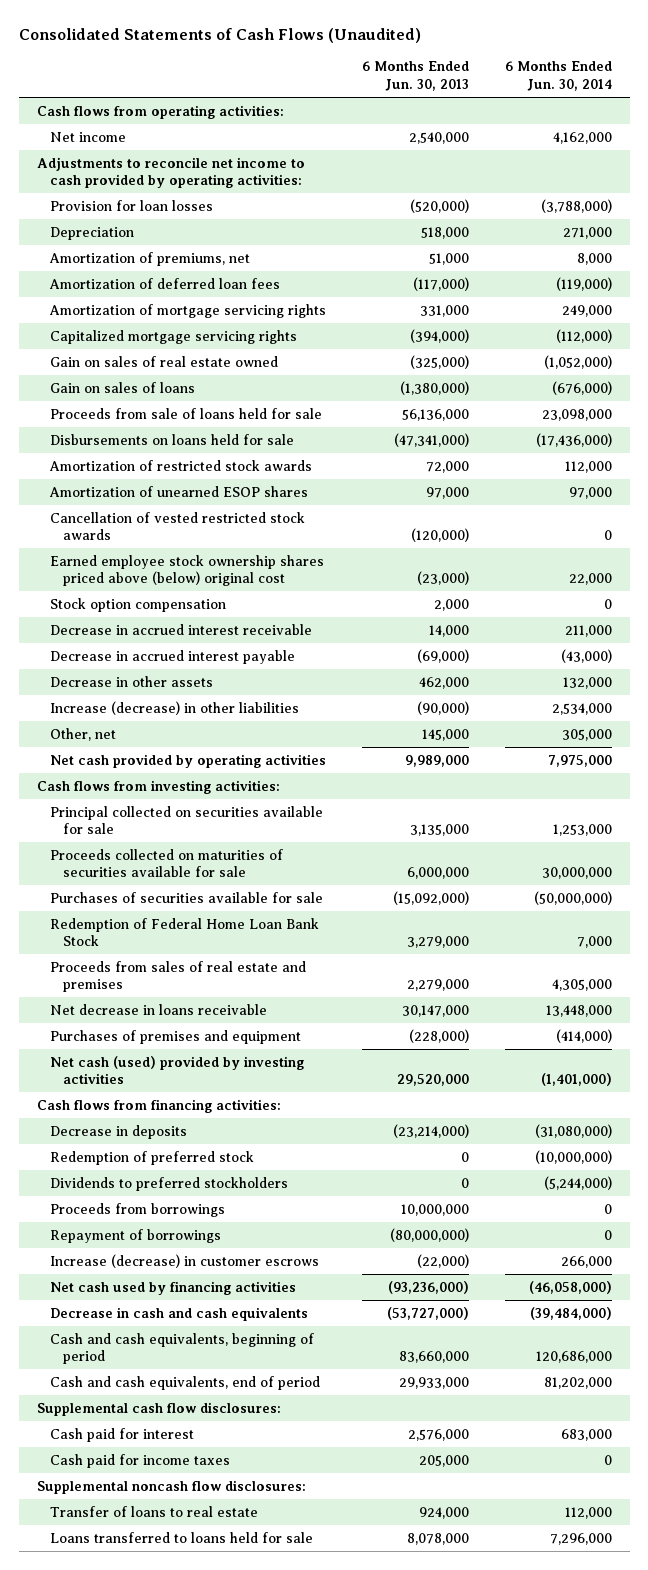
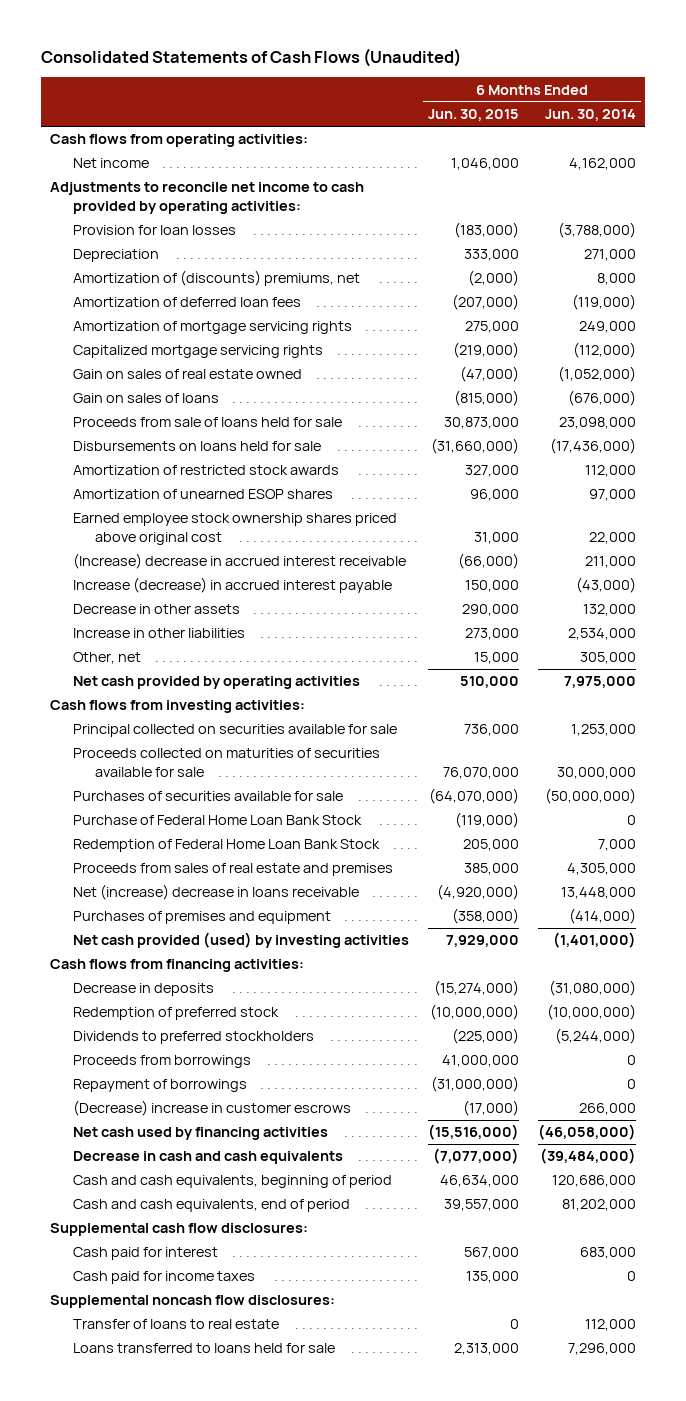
[361,61,469,92] 6 Months Ended Jun. 30, 2013 -> none
none -> [427,109,519,122] Jun. 30, 2015
[48,251,250,266] Amortization of premiums, net -> [72,270,360,287] Amortization of (discounts) premiums, net
[49,511,305,541] Cancellation of vested restricted stock awards -> none
[49,597,226,612] Stock option compensation -> none
[49,554,324,587] Earned employee stock ownership shares priced above (below) original cost -> [72,513,397,545] Earned employee stock ownership shares priced above original cost
[49,623,312,635] Decrease in accrued interest receivable -> [72,553,406,570] (Increase) decrease in accrued interest receivable
[49,649,295,664] Decrease in accrued interest payable -> [72,577,392,594] Increase (decrease) in accrued interest payable
[49,700,299,715] Increase (decrease) in other liabilities -> [72,628,245,639] Increase in other liabilities
none -> [72,815,362,826] Purchase of Federal Home Loan Bank Stock
[49,1003,267,1015] Net decrease in loans receivable -> [72,884,359,901] Net (increase) decrease in loans receivable
[49,1055,304,1085] Net cash (used) provided by investing activities -> [72,932,409,949] Net cash provided (used) by investing activities
[49,1253,319,1268] Increase (decrease) in customer escrows -> [72,1100,351,1117] (Decrease) increase in customer escrows

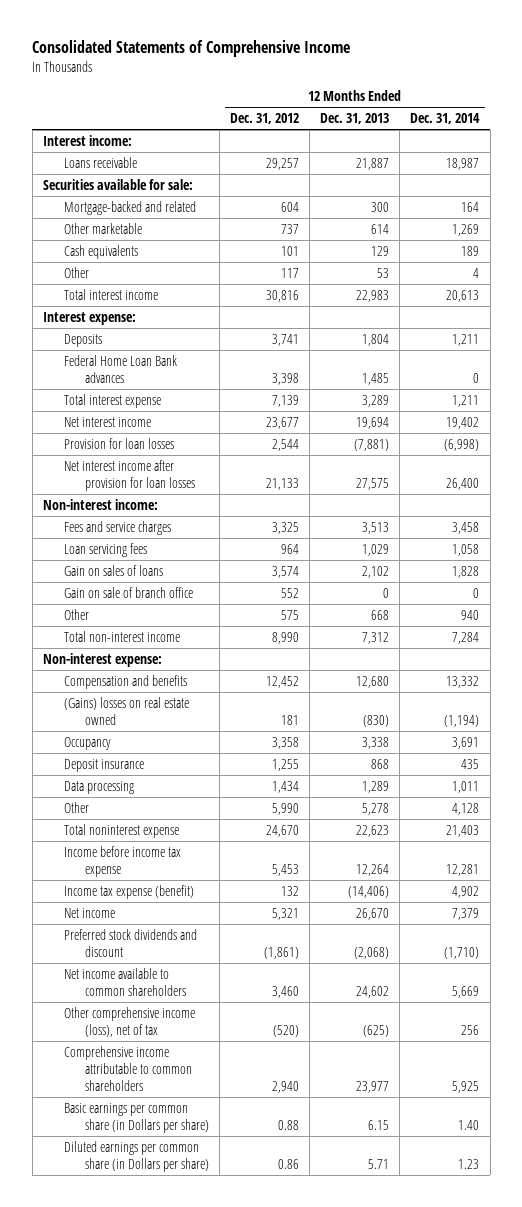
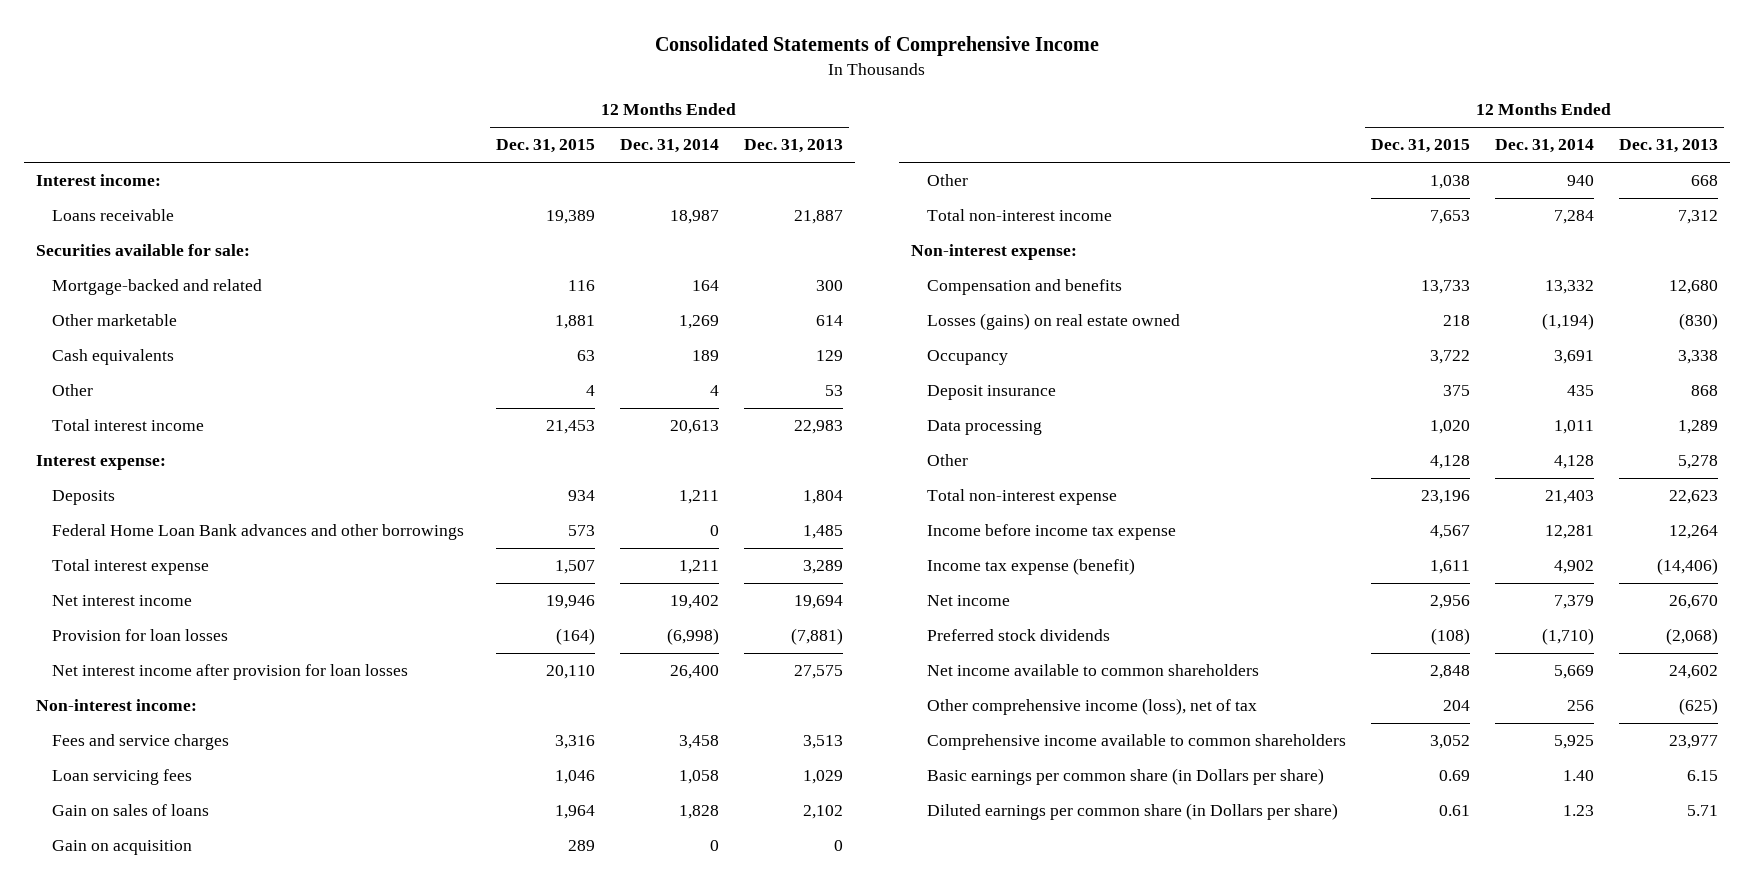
[230,113,300,125] Dec. 31, 2012 -> none
none -> [495,139,595,154] Dec. 31, 2015
[63,354,177,383] Federal Home Loan Bank advances -> [51,524,464,541] Federal Home Loan Bank advances and other borrowings
[63,586,193,598] Gain on sale of branch office -> none
none -> [51,840,192,856] Gain on acquisition
[63,696,189,725] (Gains) losses on real estate owned -> [926,313,1180,331] Losses (gains) on real estate owned
[63,823,179,838] Total noninterest expense -> [926,489,1117,506] Total non-interest expense
[63,928,197,957] Preferred stock dividends and discount -> [926,629,1110,642] Preferred stock dividends
[63,1045,193,1091] Comprehensive income attributable to common shareholders -> [926,734,1346,751] Comprehensive income available to common shareholders

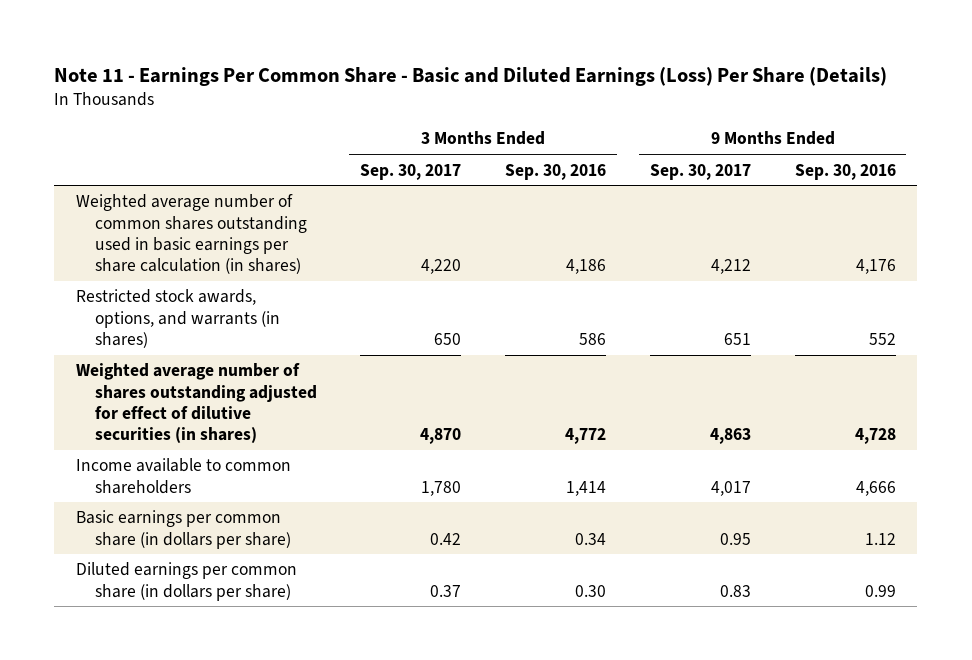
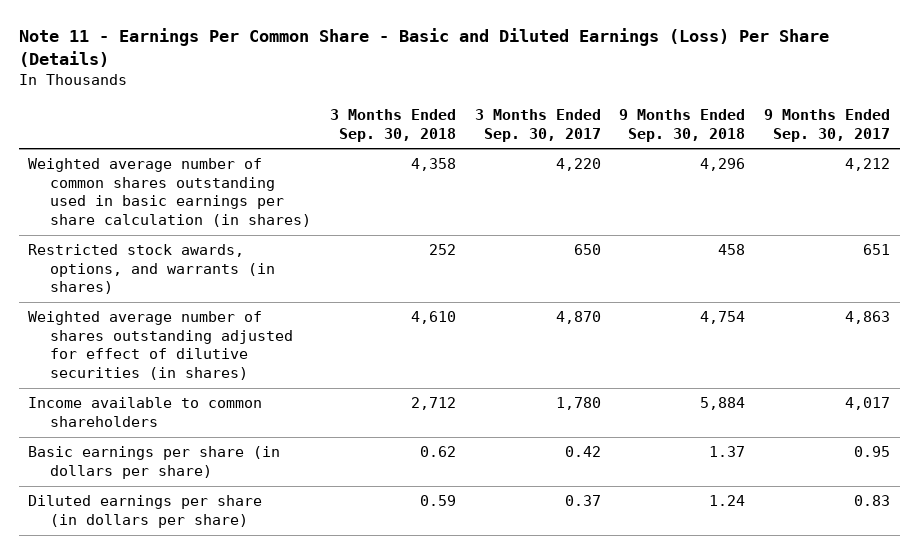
[505,163,607,180] Sep. 30, 2016 -> none
[794,163,896,180] Sep. 30, 2016 -> none
none -> [329,109,456,142] 3 Months Ended Sep. 30, 2018
none -> [619,109,746,142] 9 Months Ended Sep. 30, 2018
[76,510,291,549] Basic earnings per common share (in dollars per share) -> [28,446,281,479] Basic earnings per share (in dollars per share)
[76,562,298,601] Diluted earnings per common share (in dollars per share) -> [28,495,263,528] Diluted earnings per share (in dollars per share)

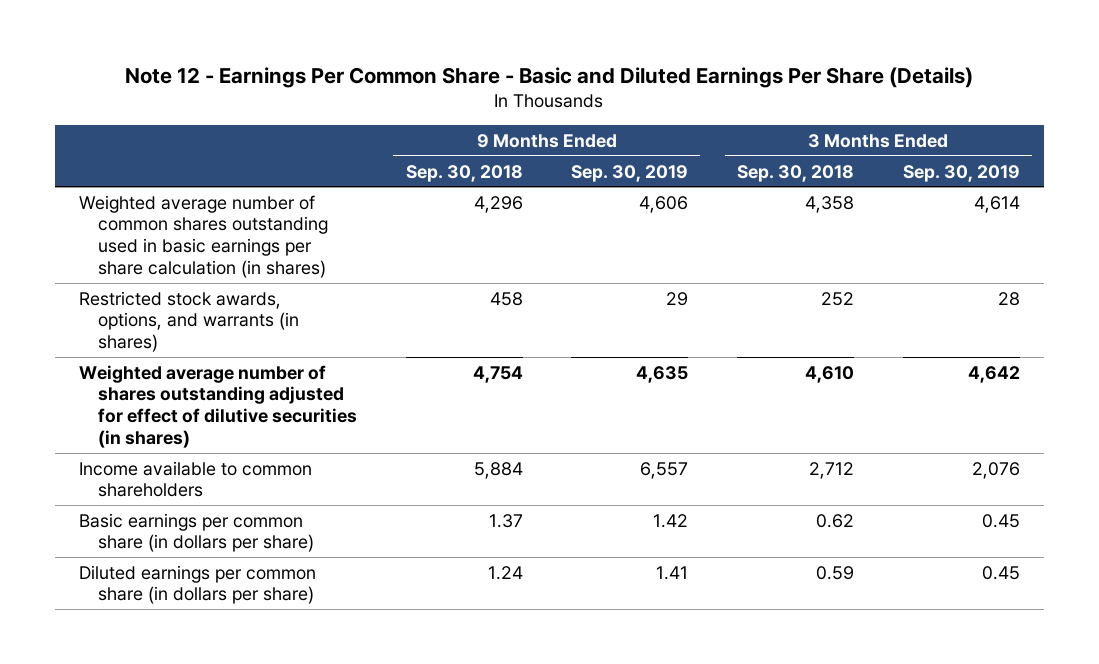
[18,27,829,67] Note 11 - Earnings Per Common Share - Basic and Diluted Earnings (Loss) Per Share (Details) -> [125,66,974,88] Note 12 - Earnings Per Common Share - Basic and Diluted Earnings Per Share (Details)
[474,109,601,142] 3 Months Ended Sep. 30, 2017 -> none
[764,109,891,142] 9 Months Ended Sep. 30, 2017 -> none
none -> [571,164,689,182] Sep. 30, 2019
none -> [902,164,1020,182] Sep. 30, 2019
[28,446,281,479] Basic earnings per share (in dollars per share) -> [79,512,314,553] Basic earnings per common share (in dollars per share)
[28,495,263,528] Diluted earnings per share (in dollars per share) -> [79,564,317,605] Diluted earnings per common share (in dollars per share)

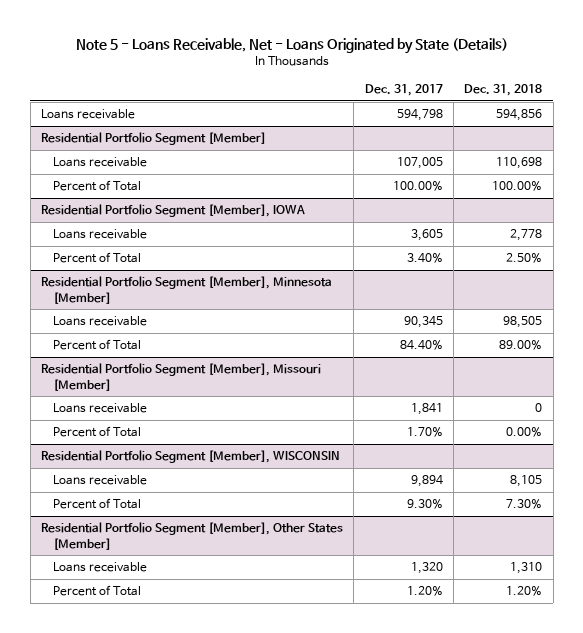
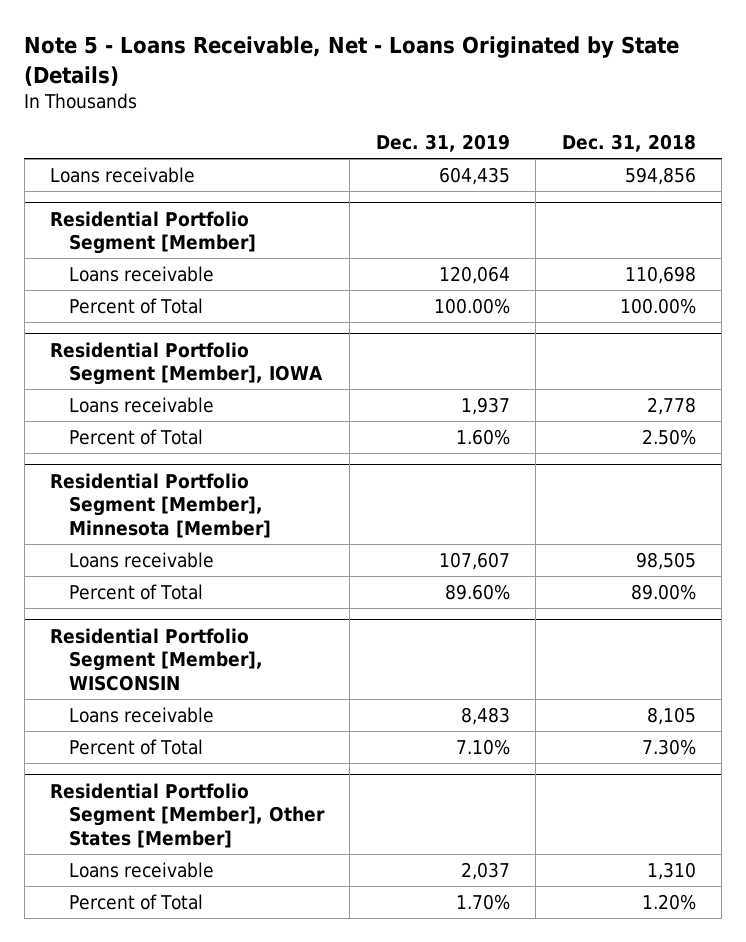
[364,84,443,97] Dec. 31, 2017 -> none
none -> [375,134,510,153] Dec. 31, 2019
[40,363,321,391] Residential Portfolio Segment [Member], Missouri [Member] -> none
[52,403,147,414] Loans receivable -> none
[52,426,141,438] Percent of Total -> none

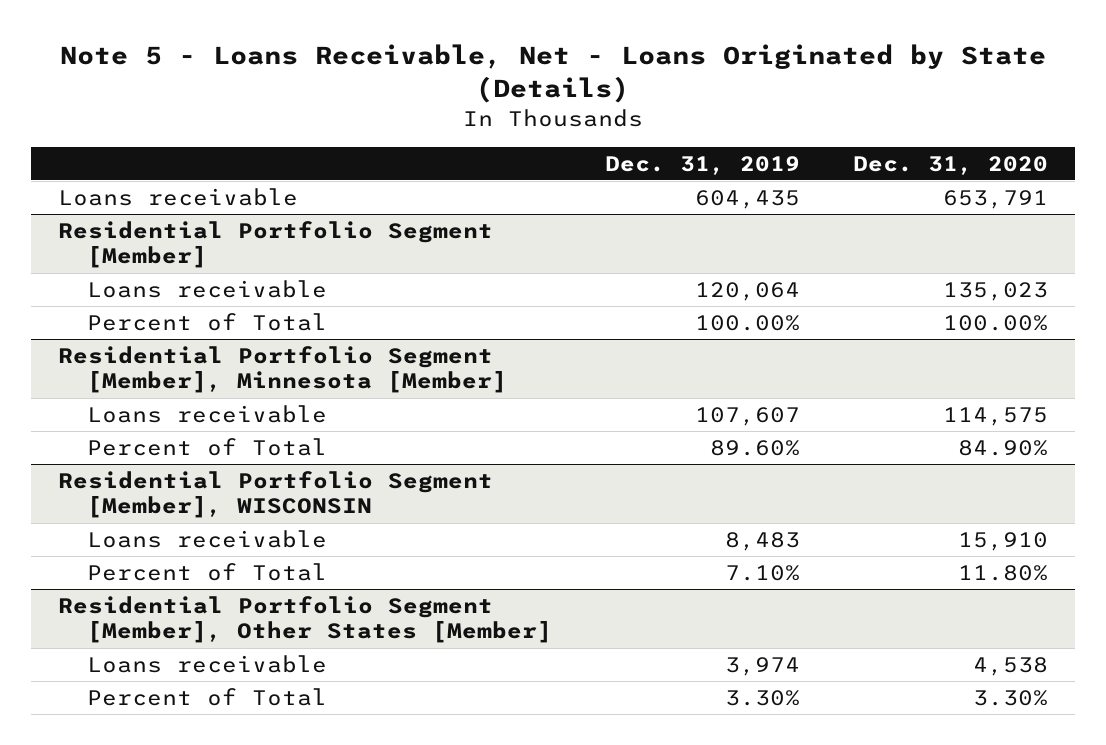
[561,134,696,153] Dec. 31, 2018 -> none
none -> [853,155,1049,175] Dec. 31, 2020
[50,341,323,386] Residential Portfolio Segment [Member], IOWA -> none
[68,396,214,413] Loans receivable -> none
[68,428,203,445] Percent of Total -> none
[460,861,510,880] 2,037 -> [725,656,801,676] 3,974
[455,893,510,910] 1.70% -> [725,689,801,706] 3.30%

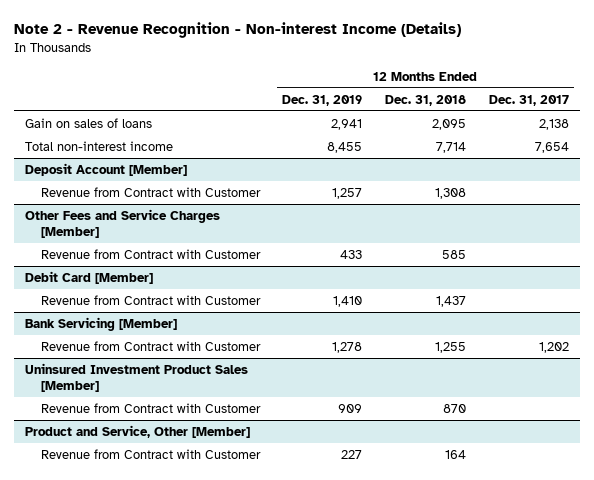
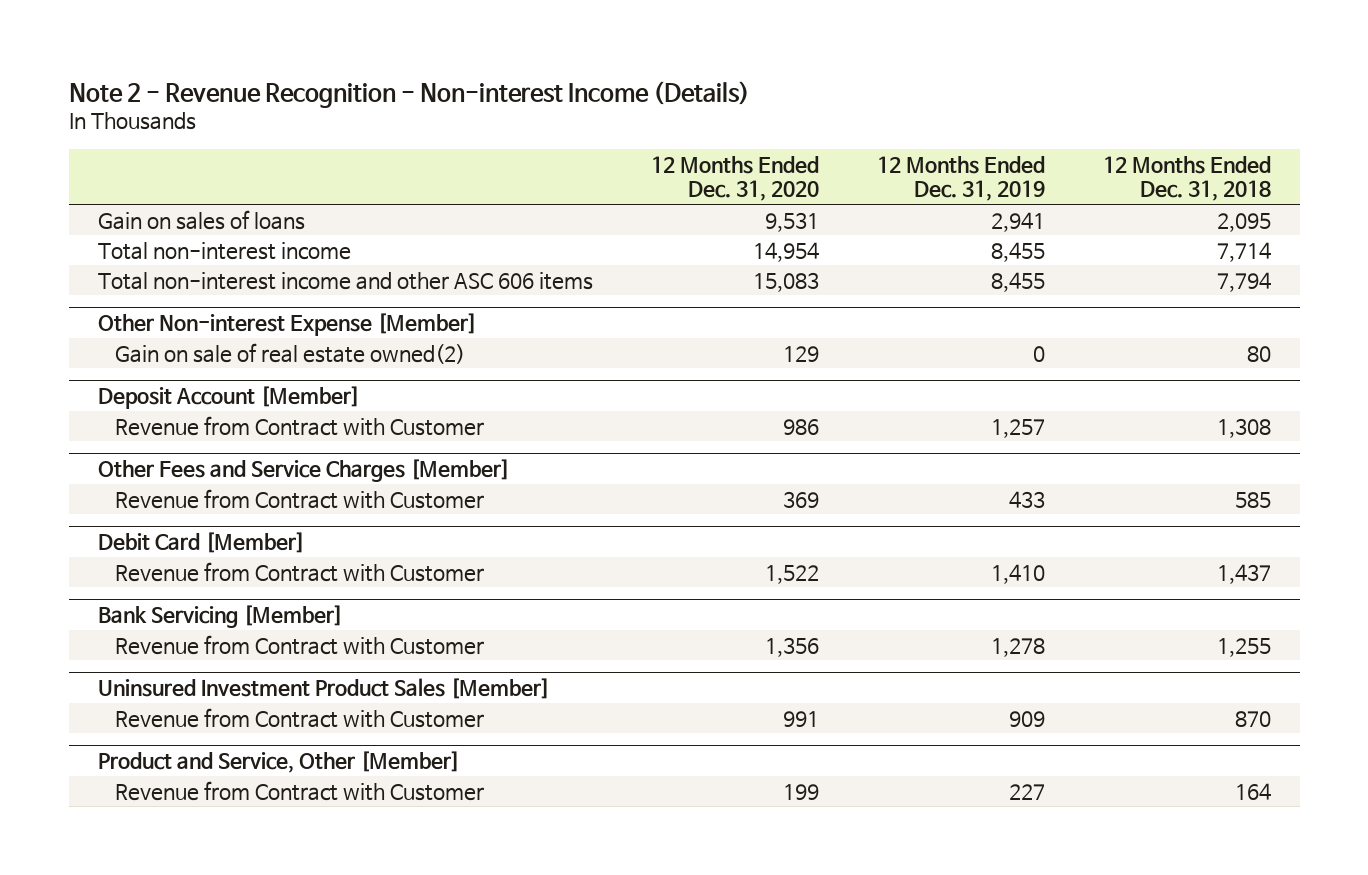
[488,94,569,106] Dec. 31, 2017 -> none
none -> [650,155,819,202] 12 Months Ended Dec. 31, 2020
none -> [97,271,593,290] Total non-interest income and other ASC 606 items
none -> [97,312,477,336] Other Non-interest Expense [Member]
none -> [115,342,466,364] Gain on sale of real estate owned(2)

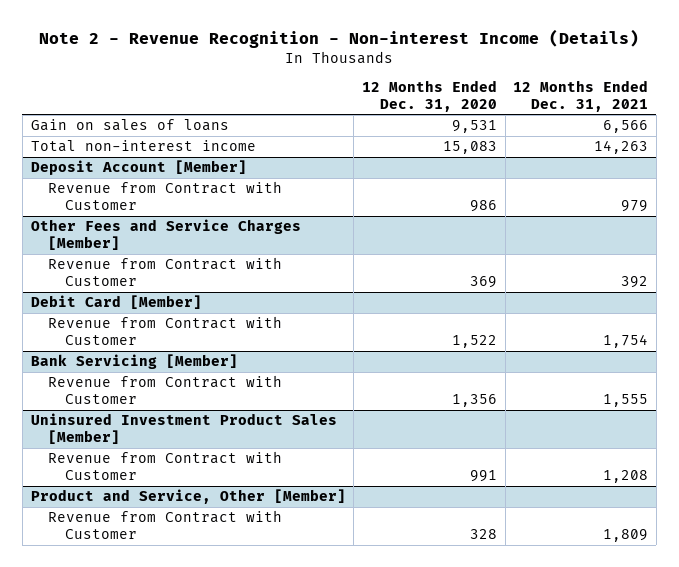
[876,155,1045,202] 12 Months Ended Dec. 31, 2019 -> none
[1102,155,1271,202] 12 Months Ended Dec. 31, 2018 -> none
none -> [513,79,649,112] 12 Months Ended Dec. 31, 2021
[97,271,593,290] Total non-interest income and other ASC 606 items -> none
[97,312,477,336] Other Non-interest Expense [Member] -> none
[115,342,466,364] Gain on sale of real estate owned(2) -> none
[752,241,819,262] 14,954 -> [442,141,497,155] 15,083
[782,783,819,800] 199 -> [469,529,497,540] 328

